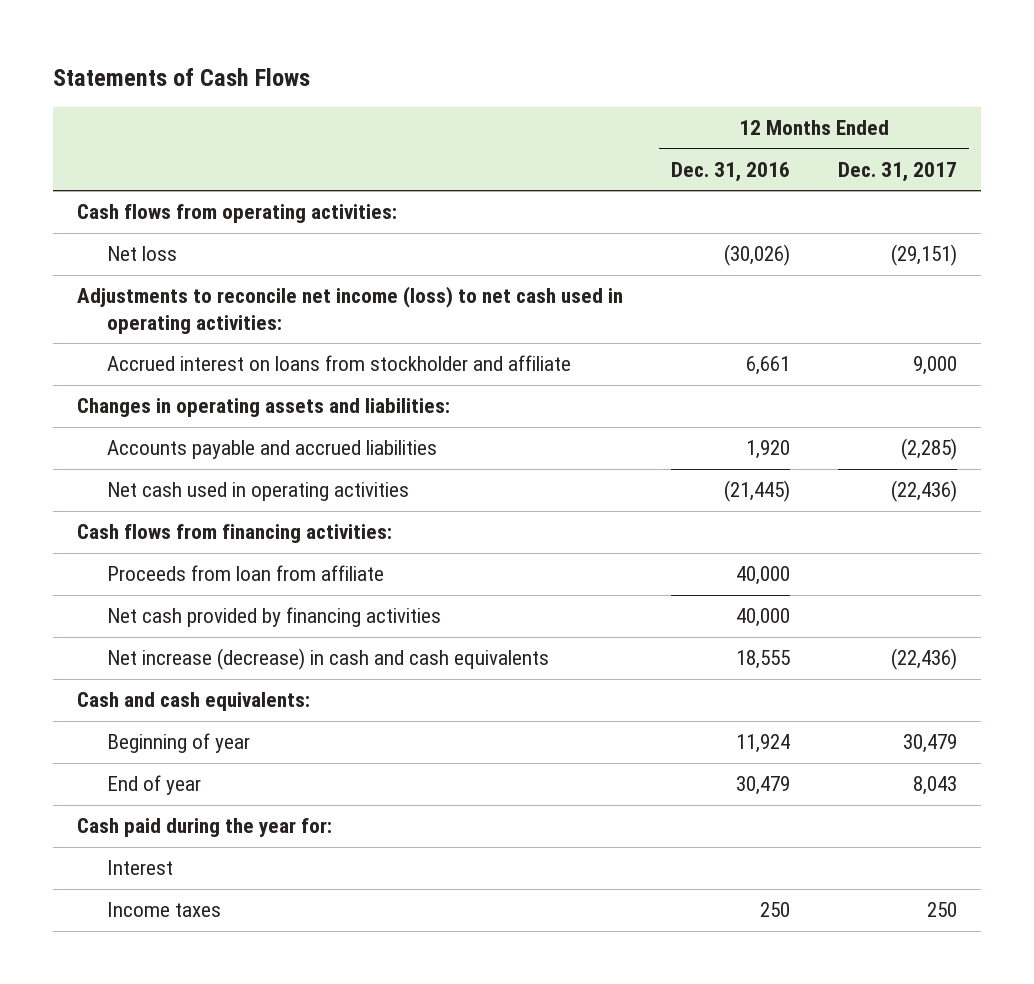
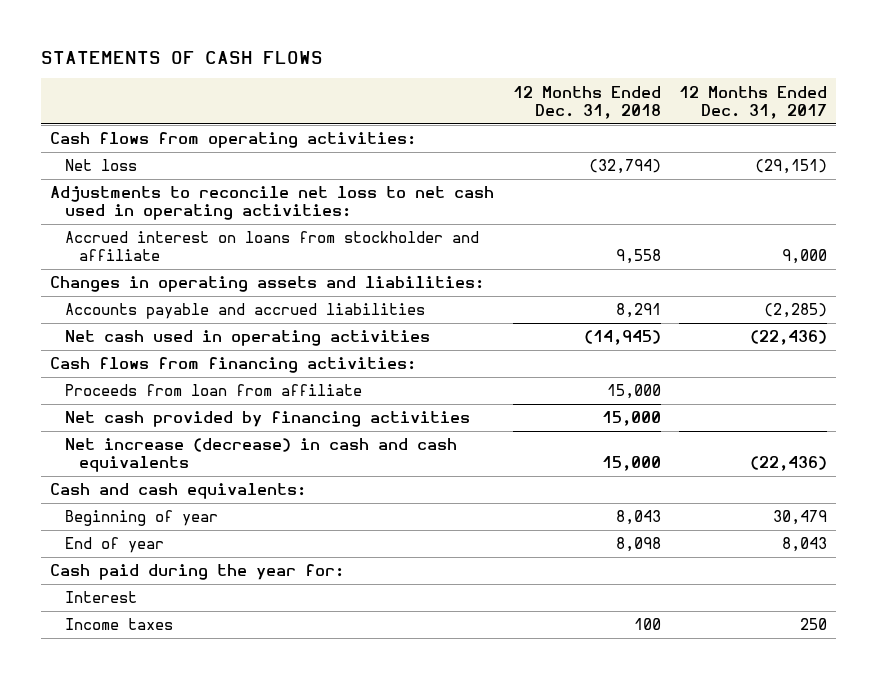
[53,67,311,86] Statements of Cash Flows -> [40,50,323,64] STATEMENTS OF CASH FLOWS
[670,162,790,183] Dec. 31, 2016 -> none
none -> [512,85,661,119] 12 Months Ended Dec. 31, 2018
[77,286,624,335] Adjustments to reconcile net income (loss) to net cash used in operating activities: -> [50,186,495,221] Adjustments to reconcile net loss to net cash used in operating activities:

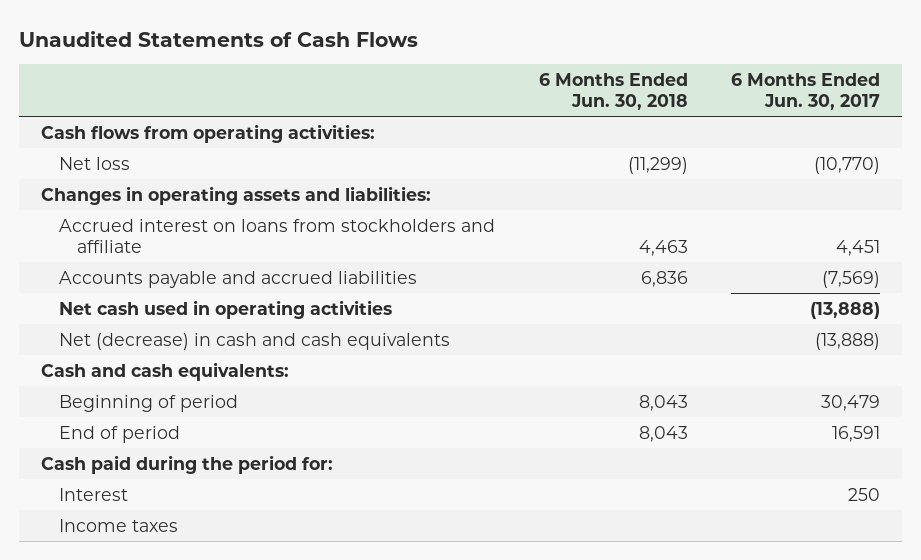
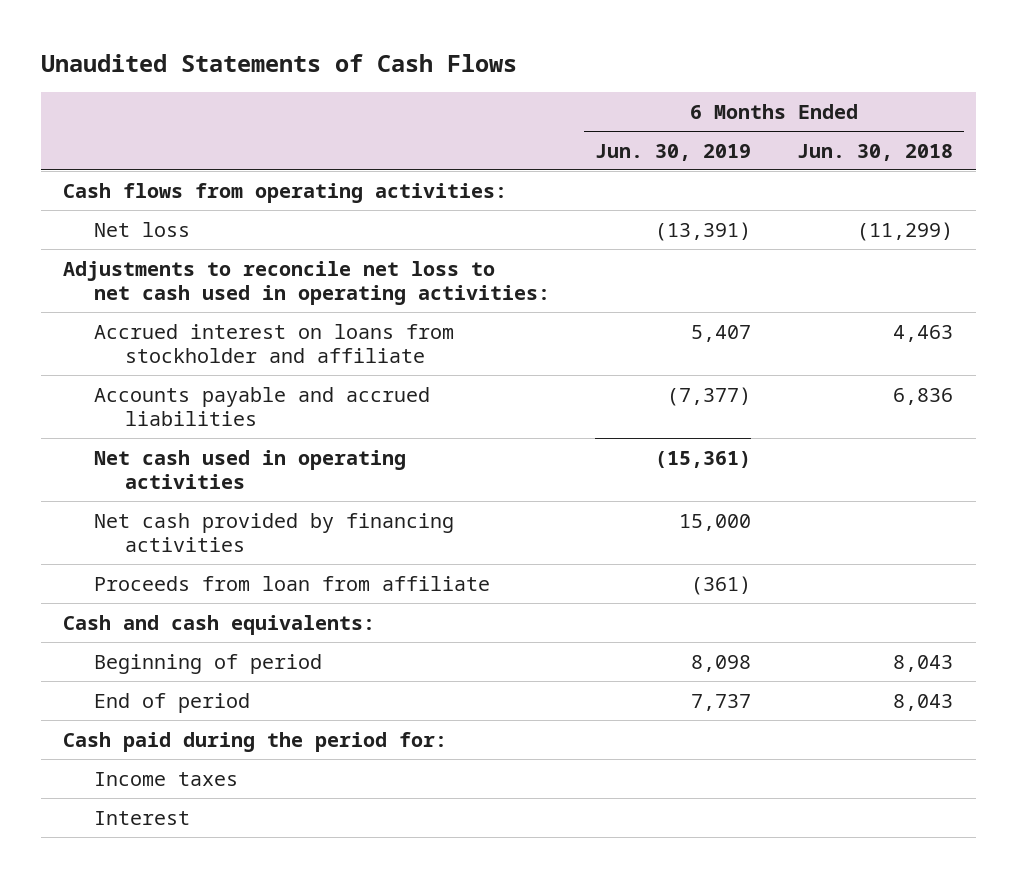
[731,72,881,111] 6 Months Ended Jun. 30, 2017 -> none
none -> [595,143,752,161] Jun. 30, 2019
[41,185,432,205] Changes in operating assets and liabilities: -> none
none -> [63,260,551,305] Adjustments to reconcile net loss to net cash used in operating activities:
[58,218,495,254] Accrued interest on loans from stockholders and affiliate -> [94,323,455,363] Accrued interest on loans from stockholder and affiliate
[58,332,450,350] Net (decrease) in cash and cash equivalents -> none
none -> [94,512,455,552] Net cash provided by financing activities
none -> [94,575,491,591] Proceeds from loan from affiliate
[58,487,128,501] Interest -> [94,810,191,825] Interest

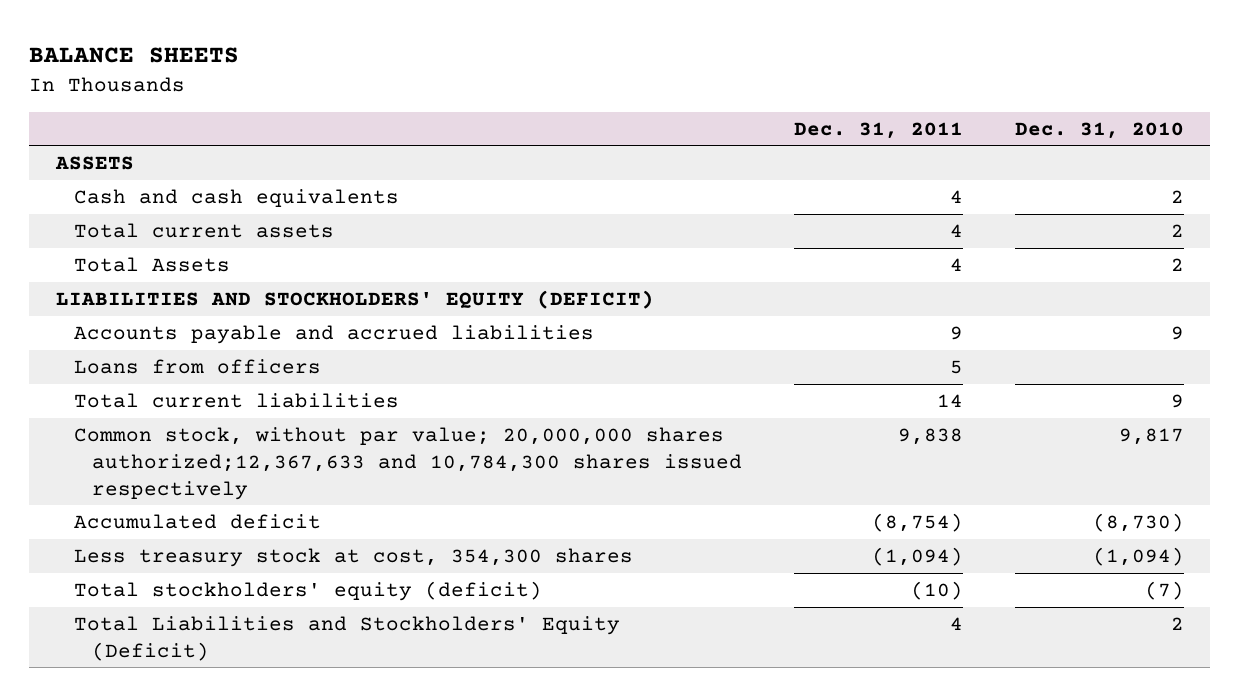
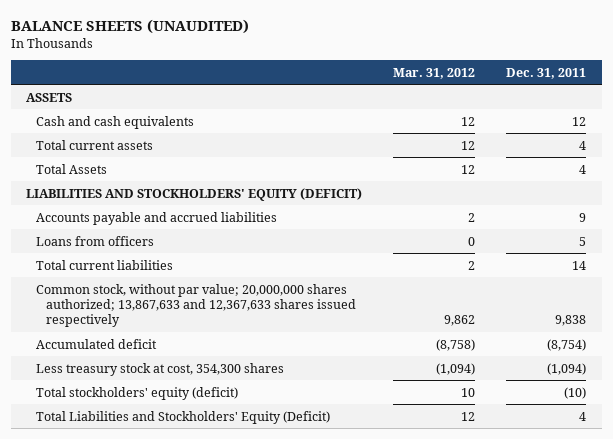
[29,47,240,64] BALANCE SHEETS -> [10,18,249,34] BALANCE SHEETS (UNAUDITED)
[1015,121,1185,139] Dec. 31, 2010 -> none
none -> [393,67,476,79] Mar. 31, 2012
[950,189,964,203] 4 -> [572,116,587,126] 12
[73,426,742,500] Common stock, without par value; 20,000,000 shares authorized;12,367,633 and 10,784,300 shares issued respectively -> [36,283,357,328] Common stock, without par value; 20,000,000 shares authorized; 13,867,633 and 12,367,633 shares issued respectively

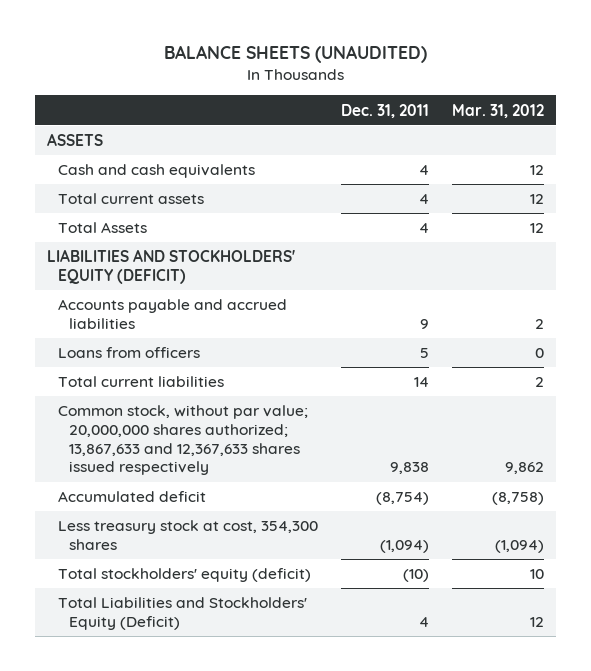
[572,116,587,126] 12 -> [419,165,430,176] 4

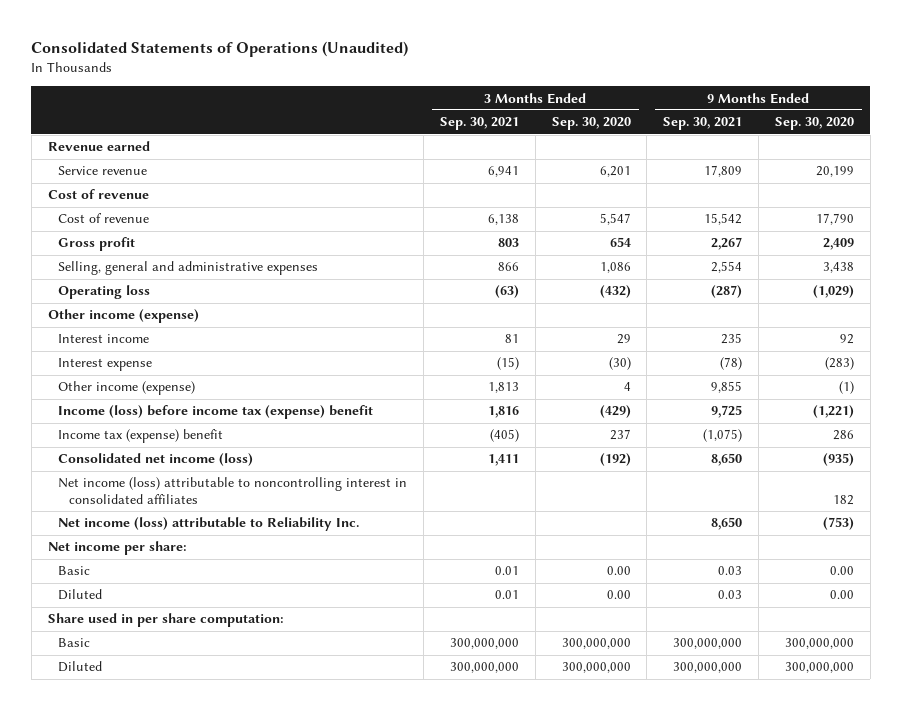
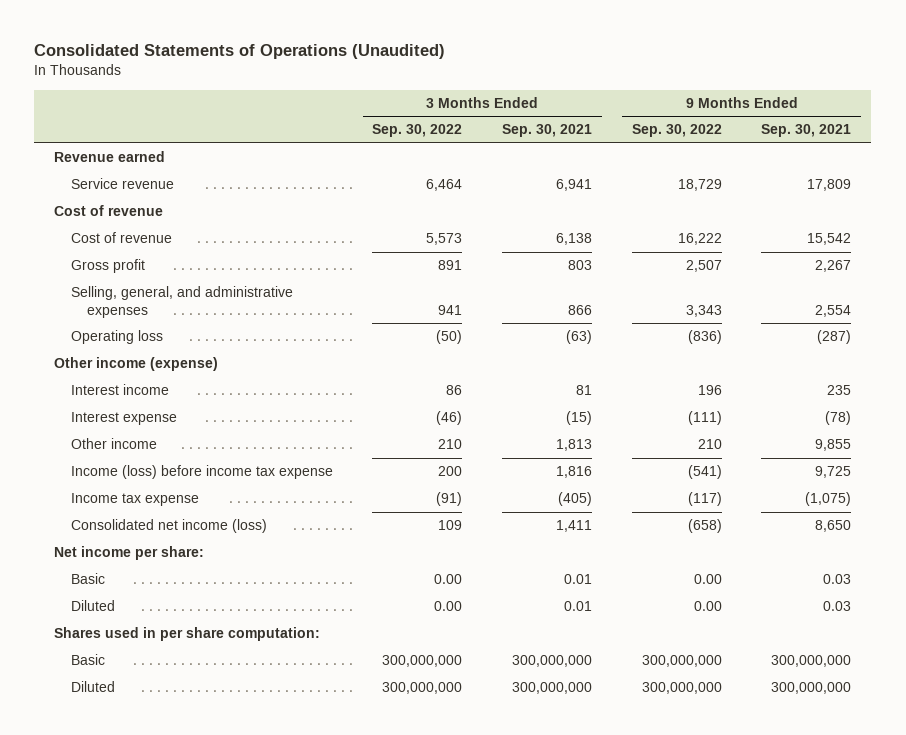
[551,117,631,131] Sep. 30, 2020 -> none
[774,117,854,131] Sep. 30, 2020 -> none
none -> [372,124,463,138] Sep. 30, 2022
none -> [631,124,722,138] Sep. 30, 2022
[58,261,319,276] Selling, general and administrative expenses -> [70,286,293,318] Selling, general, and administrative expenses
[58,381,196,396] Other income (expense) -> [70,438,157,450] Other income
[58,405,374,420] Income (loss) before income tax (expense) benefit -> [70,465,333,480] Income (loss) before income tax expense
[58,429,224,444] Income tax (expense) benefit -> [70,493,199,507] Income tax expense
[58,477,408,504] Net income (loss) attributable to noncontrolling interest in consolidated affiliates -> none
[58,517,360,532] Net income (loss) attributable to Reliability Inc. -> none
[47,613,284,628] Share used in per share computation: -> [54,627,321,642] Shares used in per share computation:

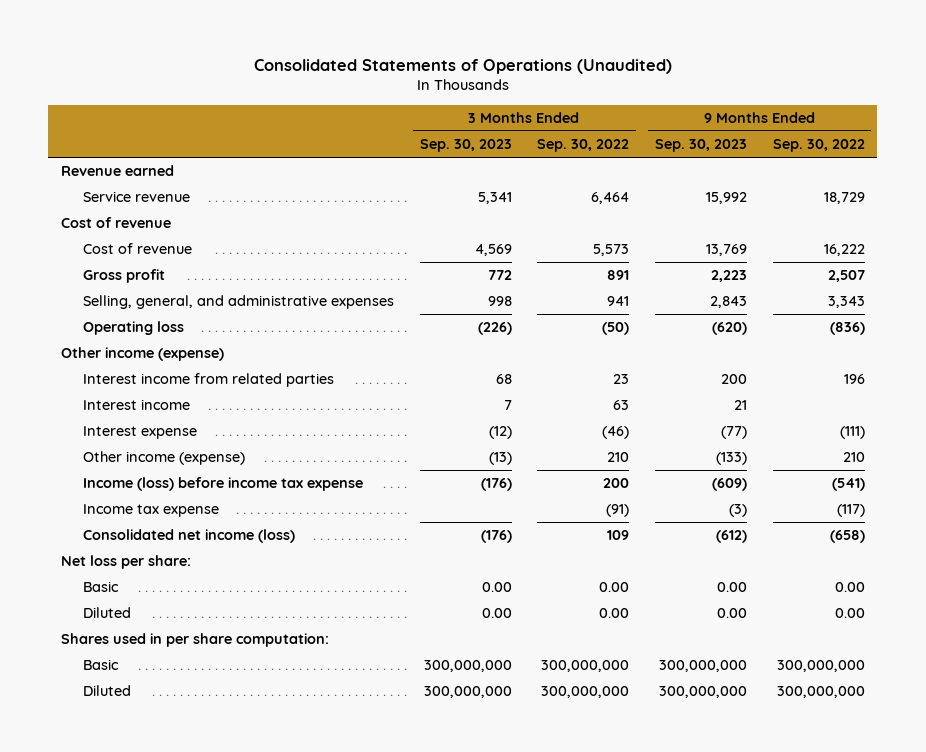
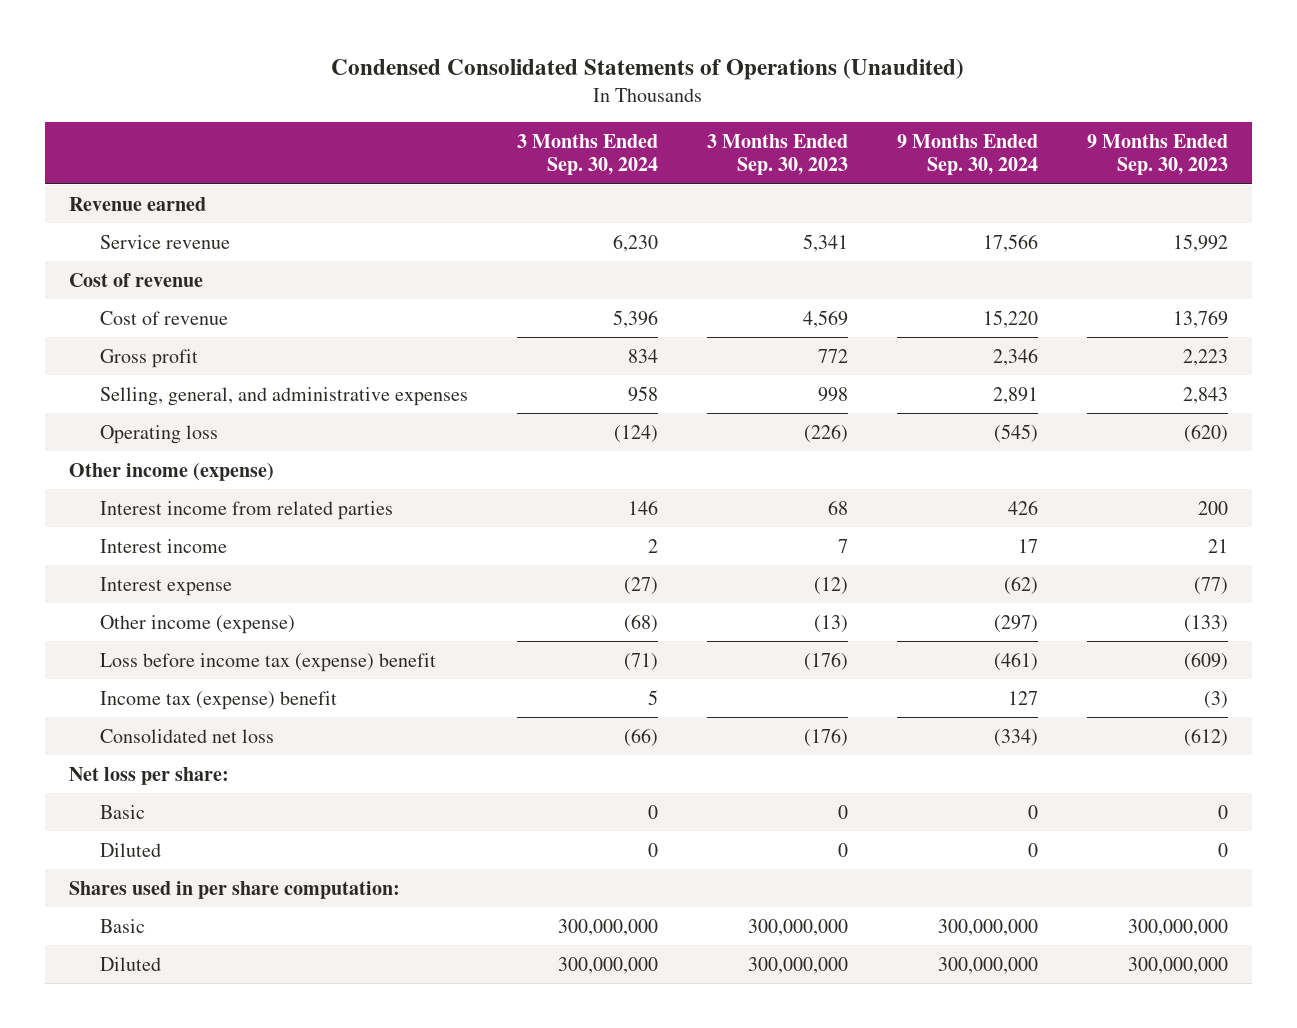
[253,58,672,74] Consolidated Statements of Operations (Unaudited) -> [331,59,965,81] Condensed Consolidated Statements of Operations (Unaudited)
[537,139,630,153] Sep. 30, 2022 -> none
[772,139,865,153] Sep. 30, 2022 -> none
none -> [517,133,659,176] 3 Months Ended Sep. 30, 2024
none -> [897,133,1039,176] 9 Months Ended Sep. 30, 2024
[82,477,363,492] Income (loss) before income tax expense -> [100,652,437,672] Loss before income tax (expense) benefit
[82,504,219,518] Income tax expense -> [100,690,338,710] Income tax (expense) benefit
[82,529,295,544] Consolidated net income (loss) -> [100,728,275,743] Consolidated net loss
[481,582,512,593] 0.00 -> [838,804,849,819] 0
[716,582,747,593] 0.00 -> [1217,804,1228,819] 0
[481,608,512,619] 0.00 -> [838,842,849,857] 0
[716,608,747,619] 0.00 -> [1217,842,1228,857] 0

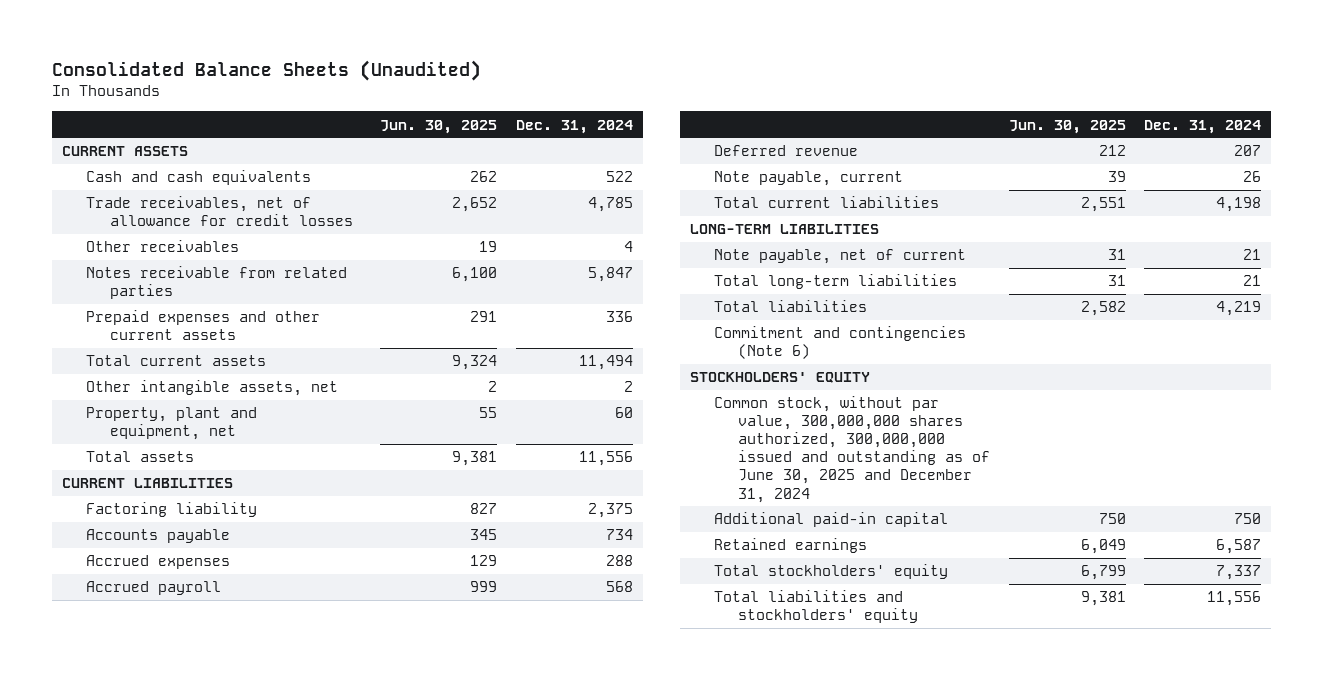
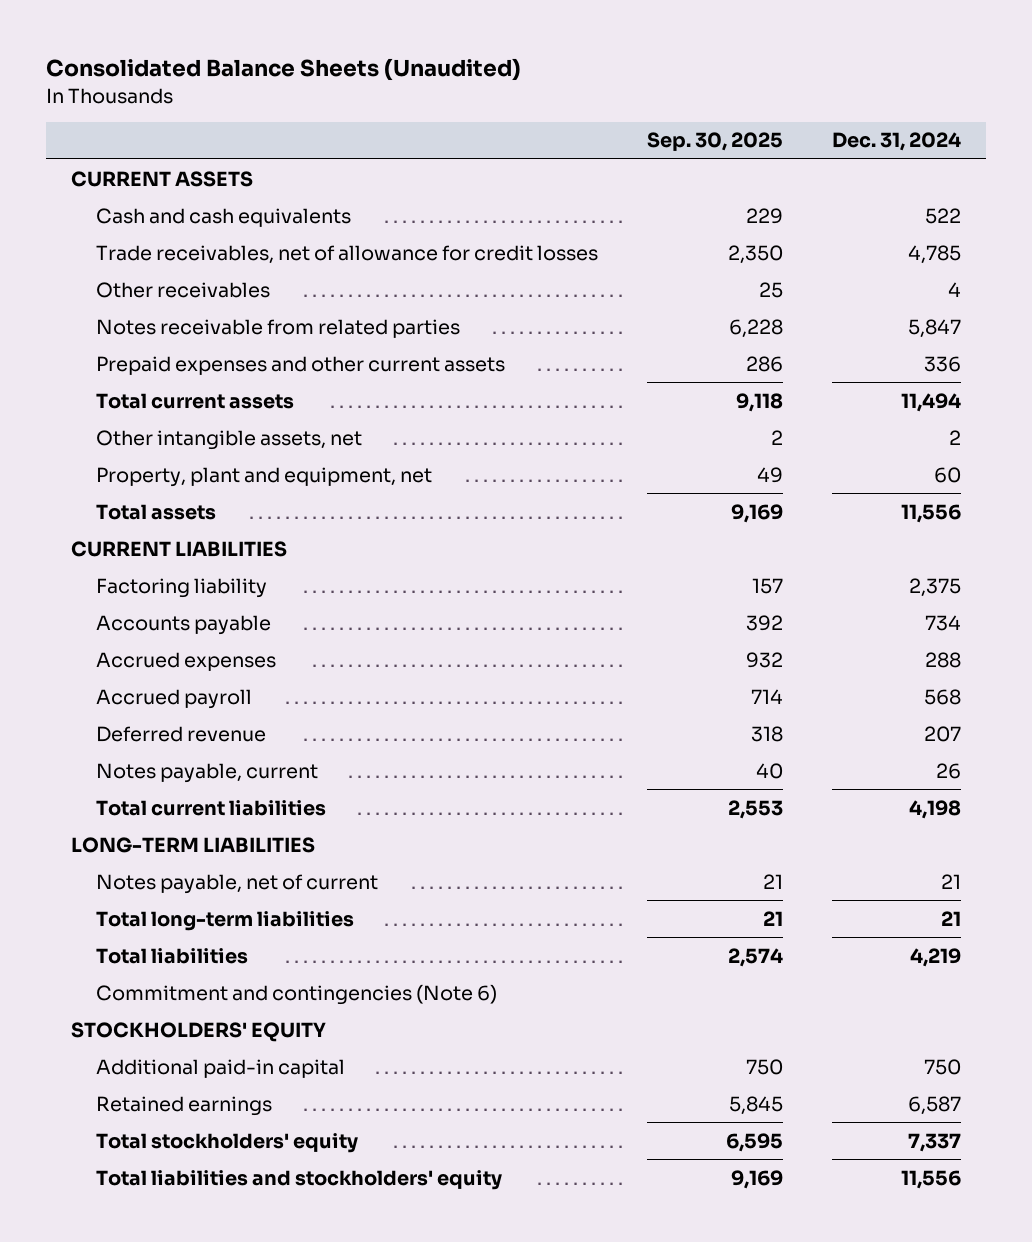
[380,119,498,134] Jun. 30, 2025 -> none
none -> [647,132,784,152] Sep. 30, 2025
[713,171,903,187] Note payable, current -> [96,762,319,783] Notes payable, current
[713,249,966,265] Note payable, net of current -> [96,873,379,894] Notes payable, net of current
[713,396,990,503] Common stock, without par value, 300,000,000 shares authorized, 300,000,000 issued and outstanding as of June 30, 2025 and December 31, 2024 -> none

